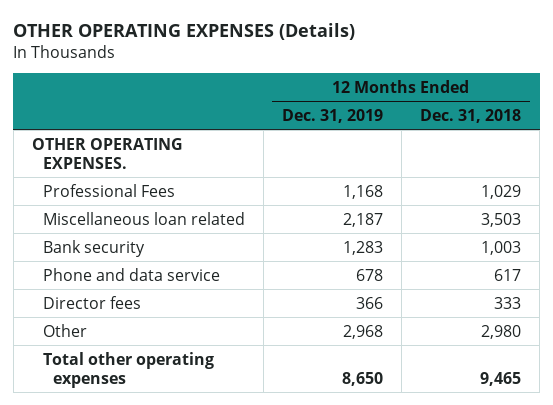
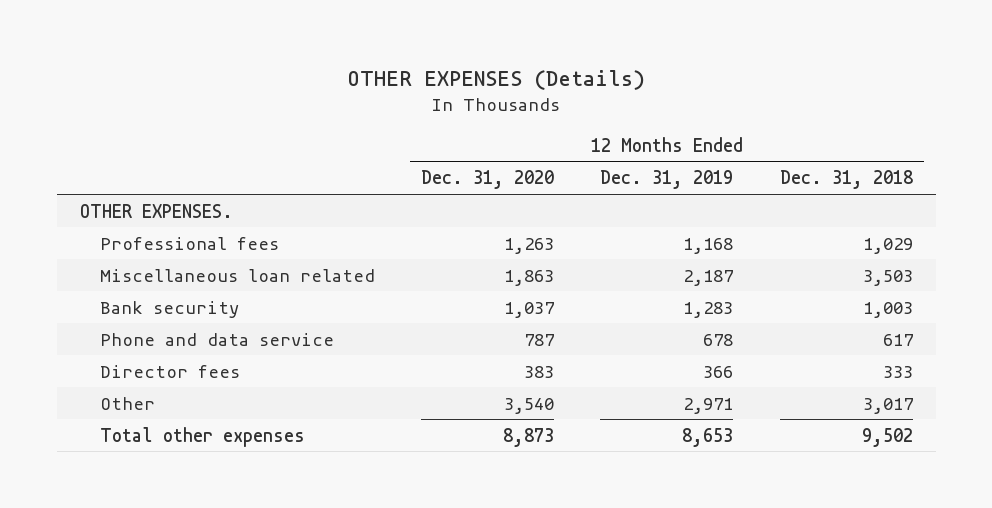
[13,23,356,41] OTHER OPERATING EXPENSES (Details) -> [347,69,646,90] OTHER EXPENSES (Details)
none -> [421,170,555,190] Dec. 31, 2020
[31,137,183,169] OTHER OPERATING EXPENSES. -> [79,203,233,218] OTHER EXPENSES.
[42,183,175,197] Professional Fees -> [100,236,280,250] Professional fees
[342,324,383,339] 2,968 -> [683,397,734,414] 2,971
[481,324,522,339] 2,980 -> [862,397,913,414] 3,017
[42,351,214,388] Total other operating expenses -> [100,426,306,447] Total other expenses
[341,371,383,386] 8,650 -> [682,427,734,447] 8,653
[480,371,522,386] 9,465 -> [861,427,913,447] 9,502

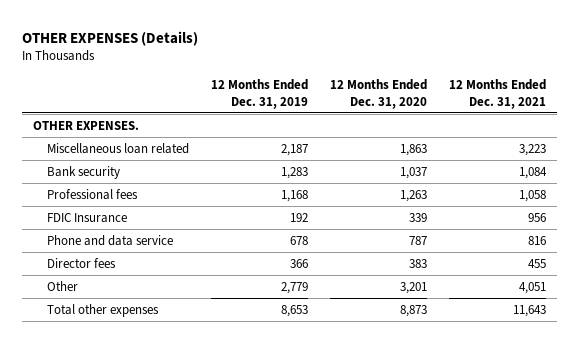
[779,170,913,190] Dec. 31, 2018 -> none
none -> [448,79,546,109] 12 Months Ended Dec. 31, 2021
[100,236,280,250] Professional fees -> [47,188,139,200] Professional fees
none -> [47,212,128,223] FDIC Insurance
[504,397,555,414] 3,540 -> [400,281,428,294] 3,201
[683,397,734,414] 2,971 -> [281,281,309,294] 2,779

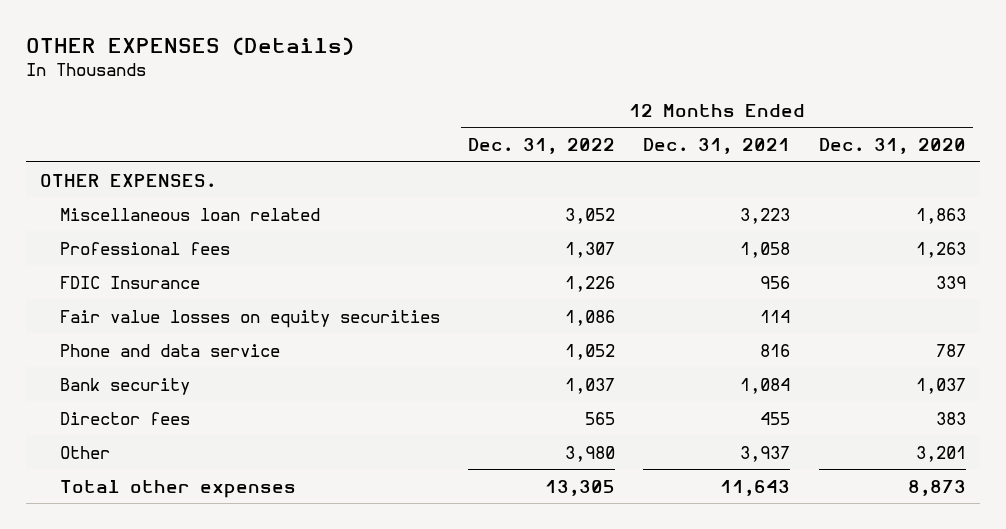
[211,79,309,109] 12 Months Ended Dec. 31, 2019 -> none
none -> [467,138,615,155] Dec. 31, 2022
none -> [59,309,440,328] Fair value losses on equity securities
[47,165,121,179] Bank security -> [59,377,190,395] Bank security
[518,281,546,294] 4,051 -> [740,445,791,462] 3,937

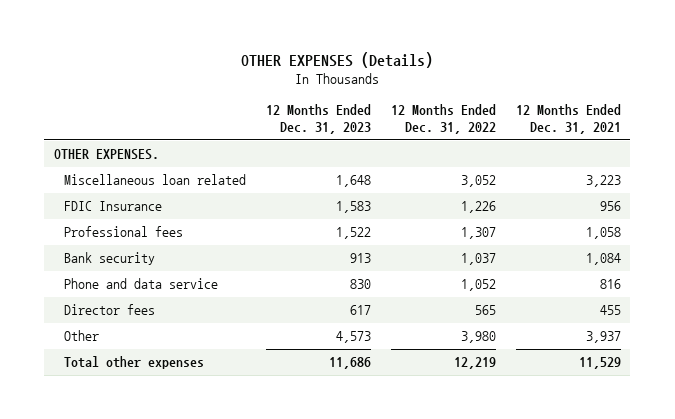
[818,138,966,155] Dec. 31, 2020 -> none
none -> [266,103,372,134] 12 Months Ended Dec. 31, 2023
[59,309,440,328] Fair value losses on equity securities -> none
[59,241,230,255] Professional fees -> [64,226,184,238] Professional fees
[59,343,280,357] Phone and data service -> [64,278,219,290] Phone and data service
[544,479,615,496] 13,305 -> [453,357,496,370] 12,219
[720,479,791,496] 11,643 -> [578,357,621,370] 11,529

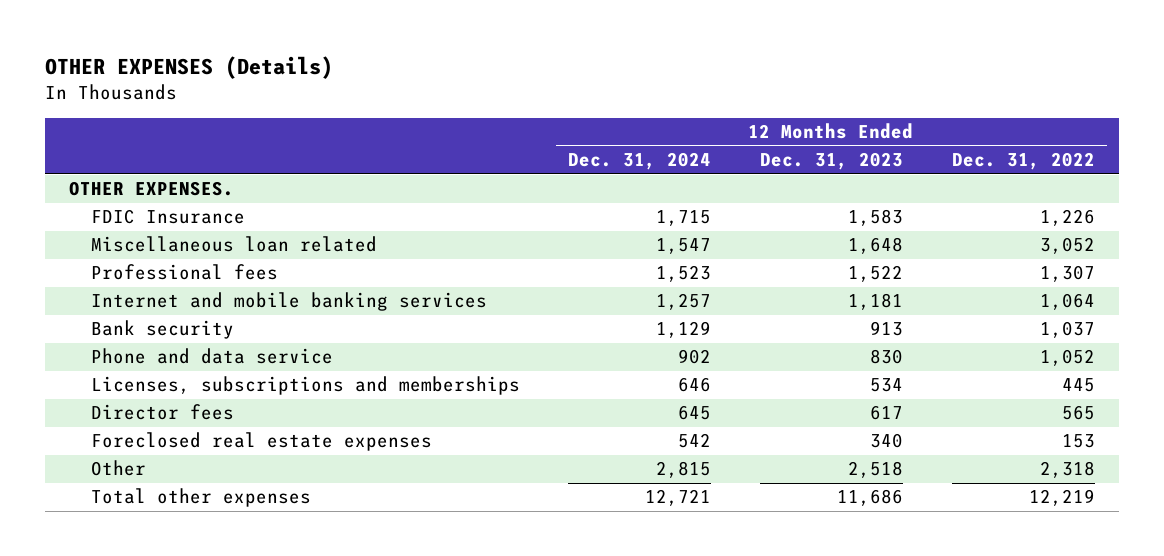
[515,103,621,134] 12 Months Ended Dec. 31, 2021 -> none
none -> [568,152,712,171] Dec. 31, 2024
[64,174,247,186] Miscellaneous loan related -> [90,236,377,253] Miscellaneous loan related
none -> [90,292,487,312] Internet and mobile banking services
none -> [90,376,520,396] Licenses, subscriptions and memberships
none -> [90,432,432,452] Foreclosed real estate expenses
[336,331,372,344] 4,573 -> [847,461,903,479] 2,518
[460,331,496,344] 3,980 -> [1039,461,1095,479] 2,318

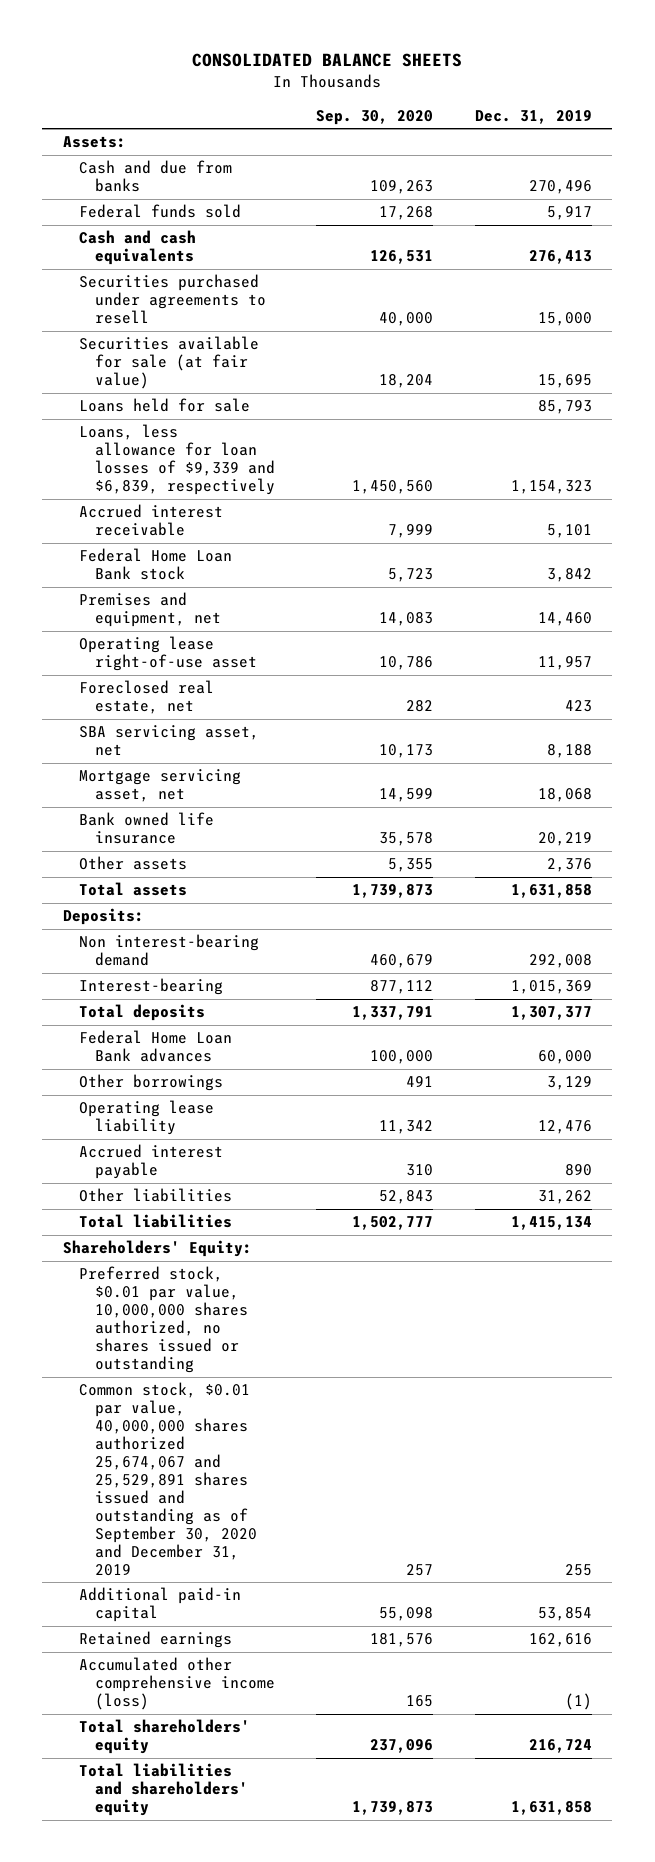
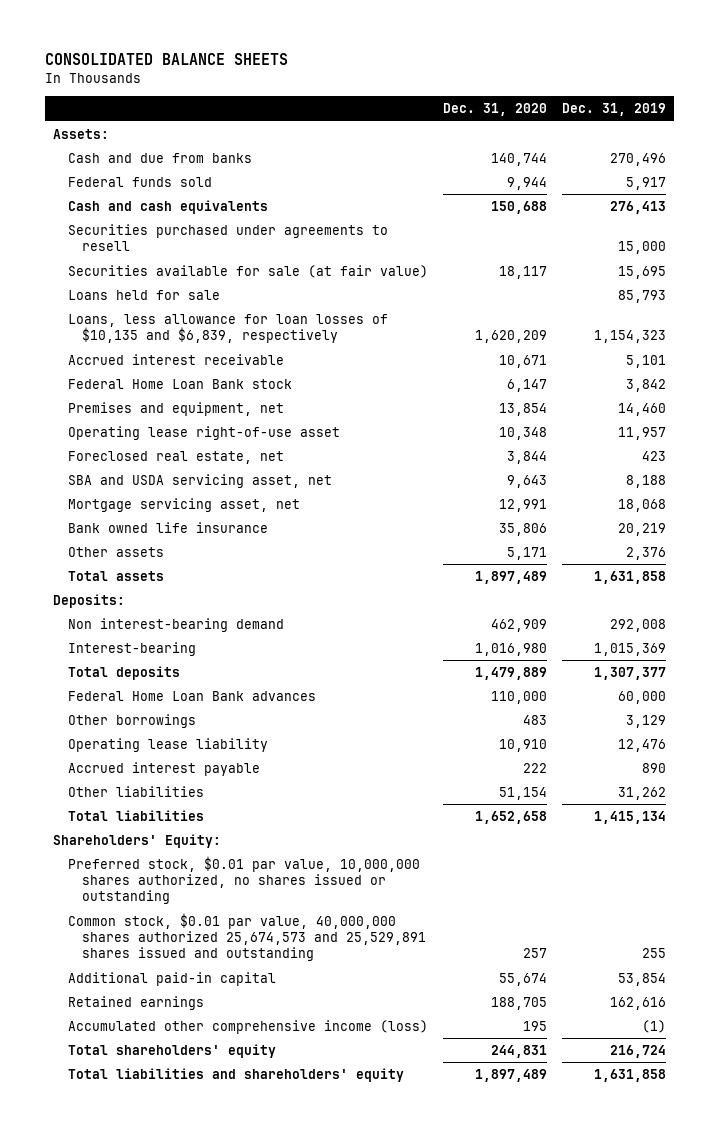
[316,109,434,125] Sep. 30, 2020 -> none
none -> [442,103,547,117] Dec. 31, 2020
[78,424,275,496] Loans, less allowance for loan losses of $9,339 and $6,839, respectively -> [67,313,388,344] Loans, less allowance for loan losses of $10,135 and $6,839, respectively
[78,725,259,757] SBA servicing asset, net -> [67,473,332,488] SBA and USDA servicing asset, net
[78,1382,257,1576] Common stock, $0.01 par value, 40,000,000 shares authorized 25,674,067 and 25,529,891 shares issued and outstanding as of September 30, 2020 and December 31, 2019 -> [67,912,427,962] Common stock, $0.01 par value, 40,000,000 shares authorized 25,674,573 and 25,529,891 shares issued and outstanding

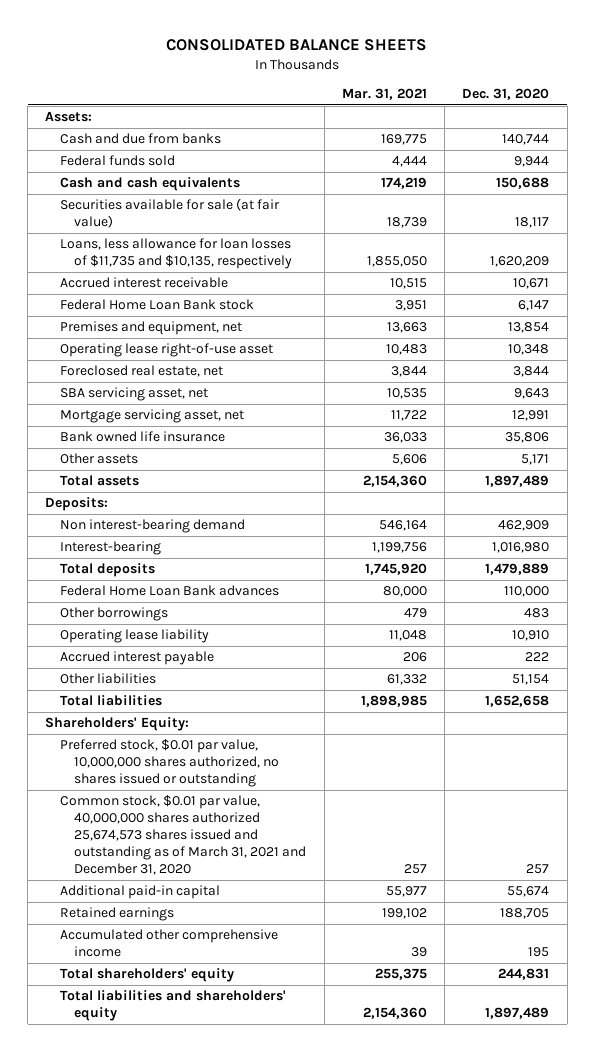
[562,103,667,117] Dec. 31, 2019 -> none
none -> [341,88,427,101] Mar. 31, 2021
[67,223,388,252] Securities purchased under agreements to resell -> none
[67,289,220,300] Loans held for sale -> none
[67,313,388,344] Loans, less allowance for loan losses of $10,135 and $6,839, respectively -> [59,238,293,270] Loans, less allowance for loan losses of $11,735 and $10,135, respectively
[67,473,332,488] SBA and USDA servicing asset, net -> [59,387,208,402] SBA servicing asset, net
[67,912,427,962] Common stock, $0.01 par value, 40,000,000 shares authorized 25,674,573 and 25,529,891 shares issued and outstanding -> [59,795,307,876] Common stock, $0.01 par value, 40,000,000 shares authorized 25,674,573 shares issued and outstanding as of March 31, 2021 and December 31, 2020
[67,1019,428,1034] Accumulated other comprehensive income (loss) -> [59,929,278,958] Accumulated other comprehensive income

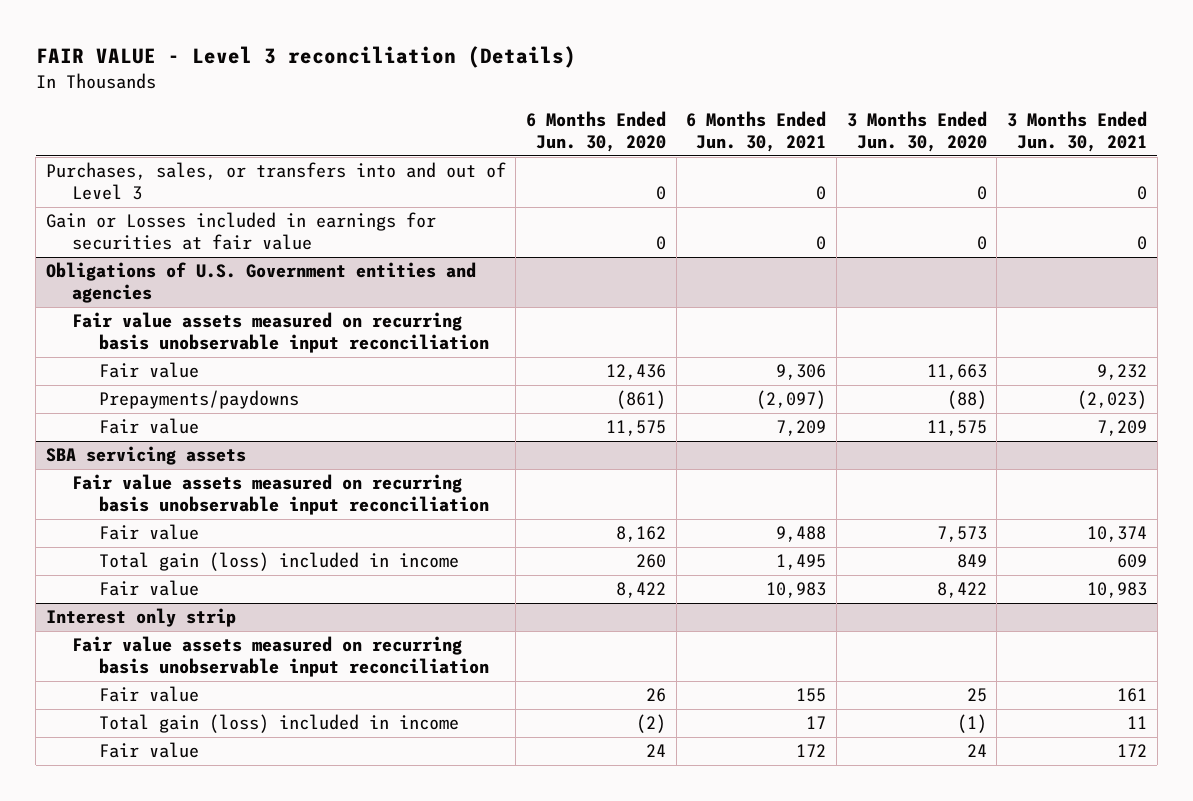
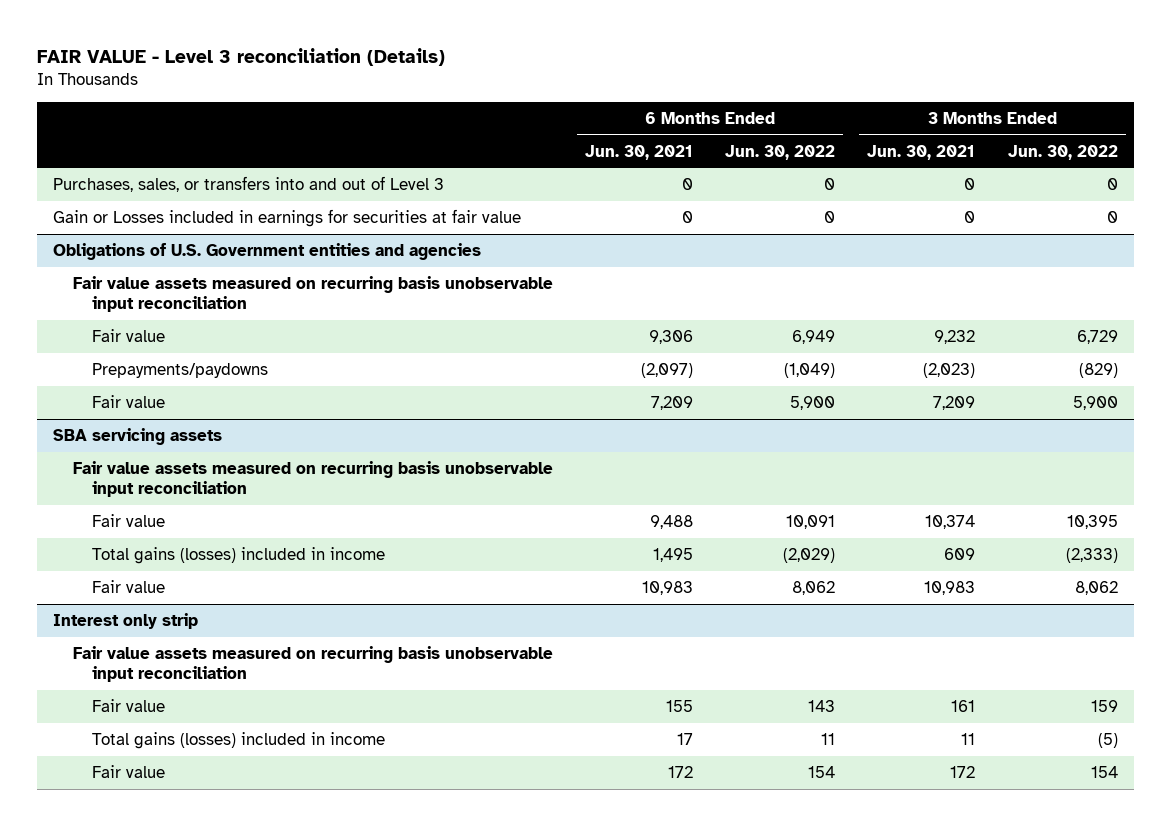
[525,110,666,153] 6 Months Ended Jun. 30, 2020 -> none
[846,110,987,153] 3 Months Ended Jun. 30, 2020 -> none
none -> [725,144,836,160] Jun. 30, 2022
none -> [1007,144,1118,160] Jun. 30, 2022
[98,552,459,572] Total gain (loss) included in income -> [92,547,386,565] Total gains (losses) included in income
[98,714,459,734] Total gain (loss) included in income -> [92,732,386,750] Total gains (losses) included in income

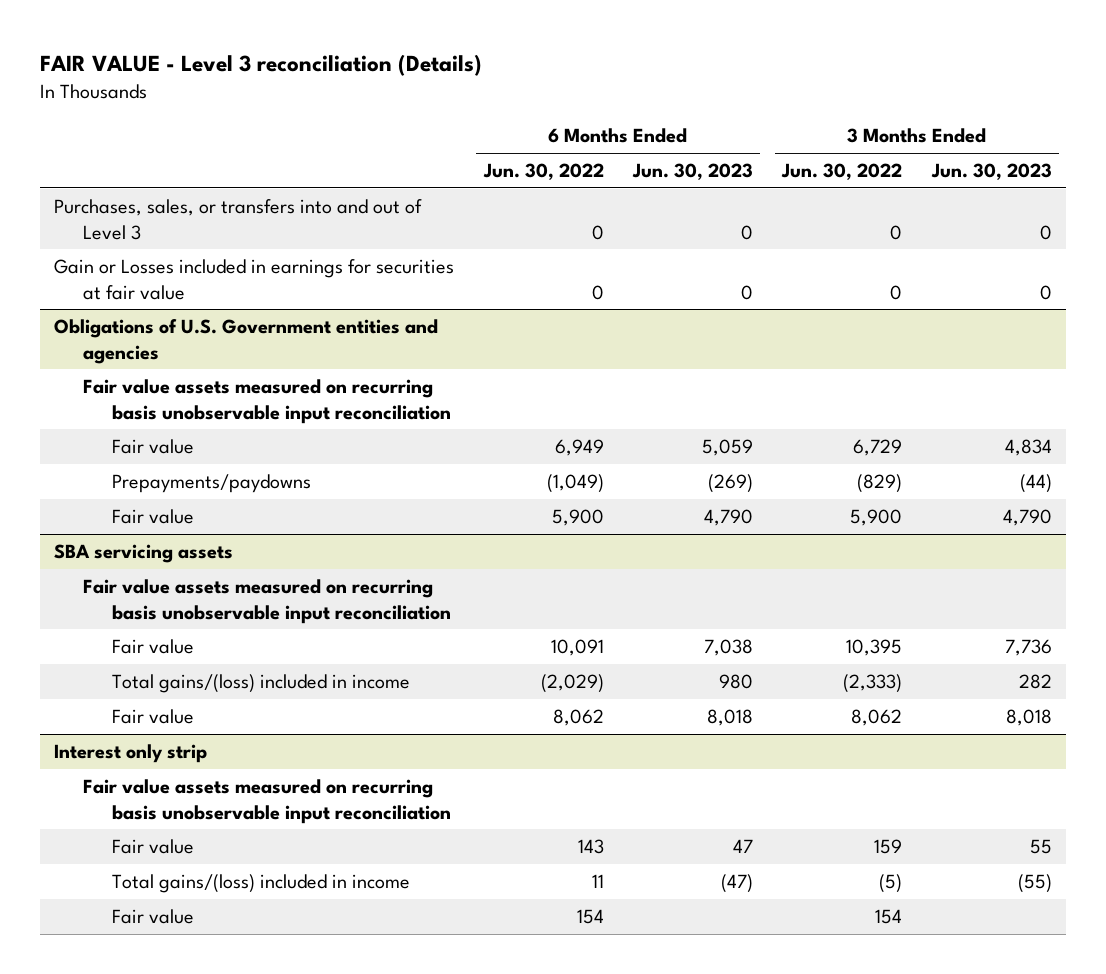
[584,144,693,160] Jun. 30, 2021 -> none
[867,144,976,160] Jun. 30, 2021 -> none
none -> [632,163,754,181] Jun. 30, 2023
none -> [930,163,1052,181] Jun. 30, 2023
[92,547,386,565] Total gains (losses) included in income -> [112,674,411,694] Total gains/(loss) included in income
[92,732,386,750] Total gains (losses) included in income -> [112,874,411,894] Total gains/(loss) included in income

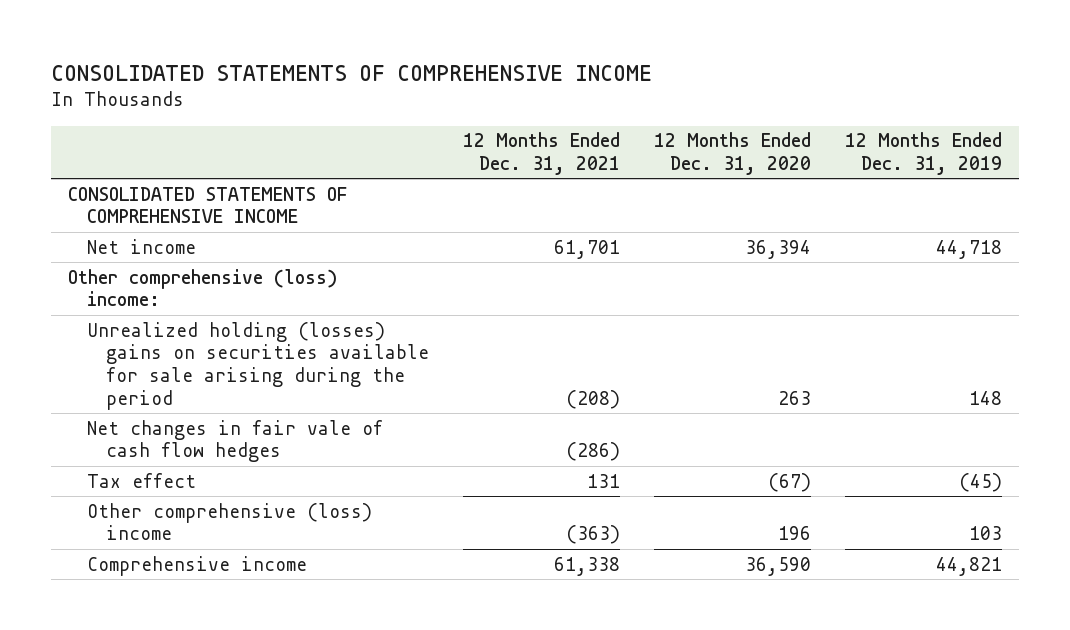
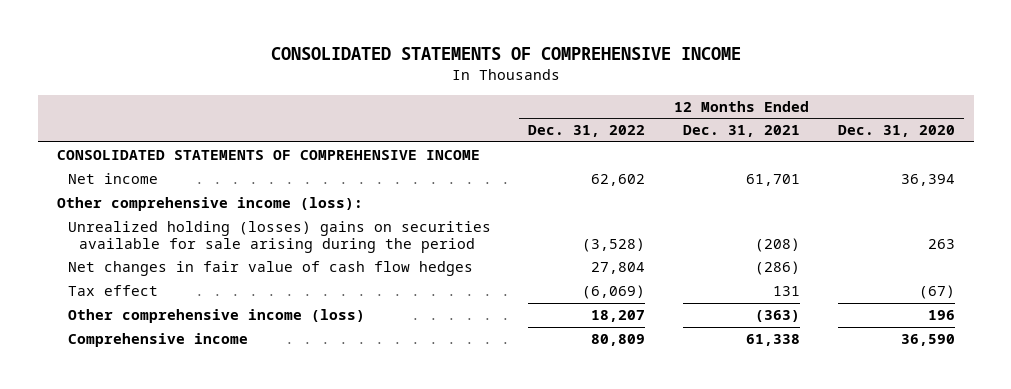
[844,132,1002,175] 12 Months Ended Dec. 31, 2019 -> none
none -> [528,125,646,138] Dec. 31, 2022
[67,268,337,307] Other comprehensive (loss) income: -> [56,197,363,212] Other comprehensive income (loss):
[86,419,383,463] Net changes in fair vale of cash flow hedges -> [67,261,473,277] Net changes in fair value of cash flow hedges
[86,502,372,541] Other comprehensive (loss) income -> [67,309,365,324] Other comprehensive income (loss)

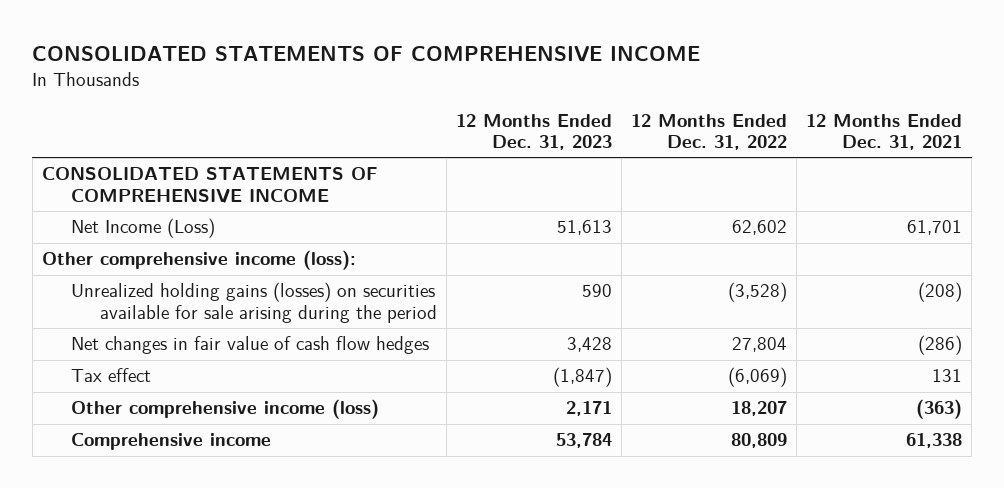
[837,125,955,138] Dec. 31, 2020 -> none
none -> [456,113,613,151] 12 Months Ended Dec. 31, 2023
[67,173,158,185] Net income -> [70,218,215,239] Net Income (Loss)
[67,221,491,253] Unrealized holding (losses) gains on securities available for sale arising during the period -> [70,282,438,323] Unrealized holding gains (losses) on securities available for sale arising during the period

